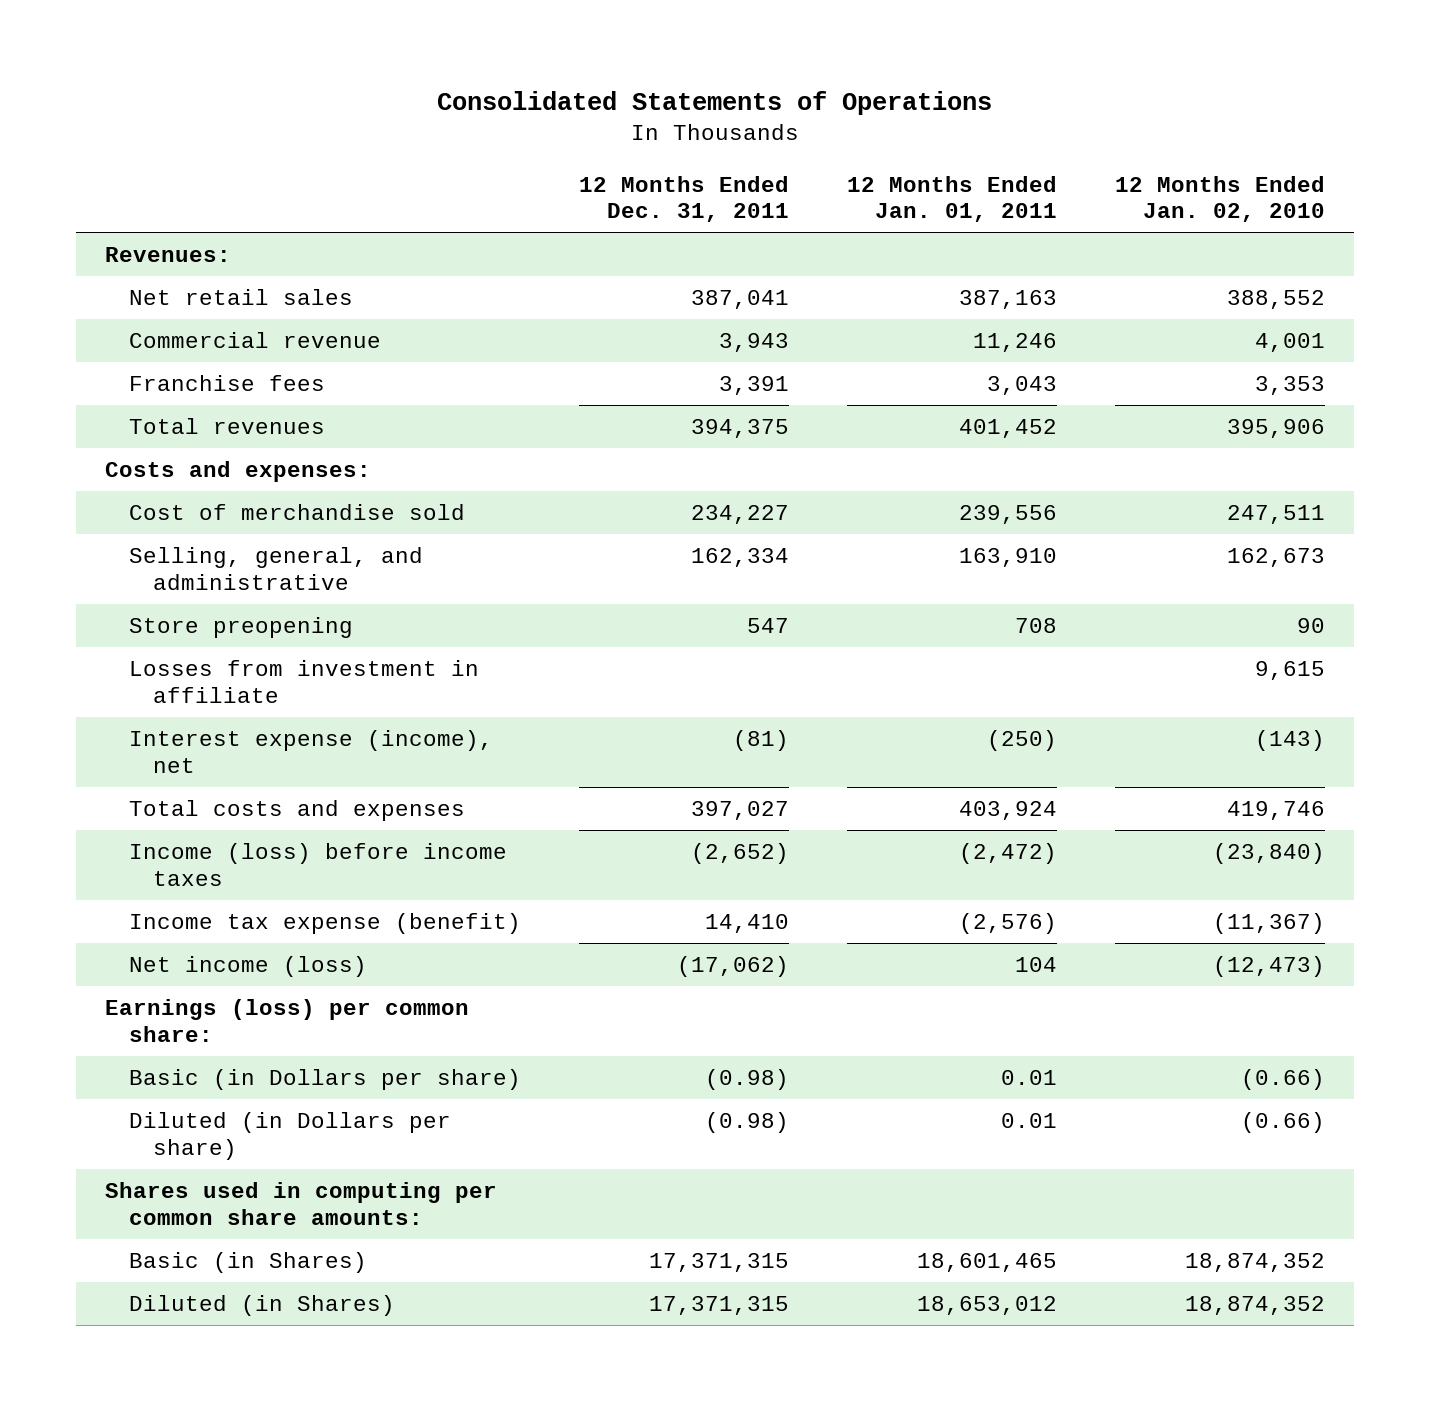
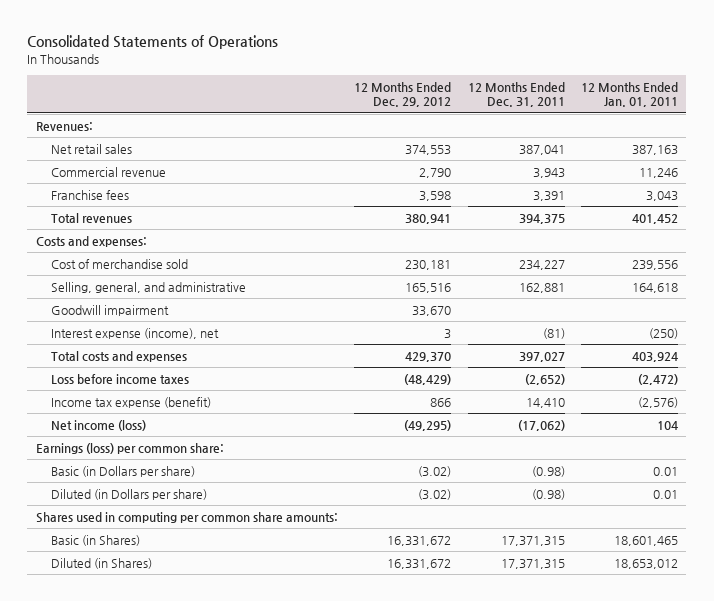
[1115,175,1326,223] 12 Months Ended Jan. 02, 2010 -> none
none -> [354,81,452,108] 12 Months Ended Dec. 29, 2012
[128,616,353,638] Store preopening -> none
[128,659,479,703] Losses from investment in affiliate -> none
[691,547,790,567] 162,334 -> [518,282,565,293] 162,881
[959,547,1058,567] 163,910 -> [632,282,679,293] 164,618
none -> [50,304,169,316] Goodwill impairment
[128,842,507,886] Income (loss) before income taxes -> [50,373,189,384] Loss before income taxes

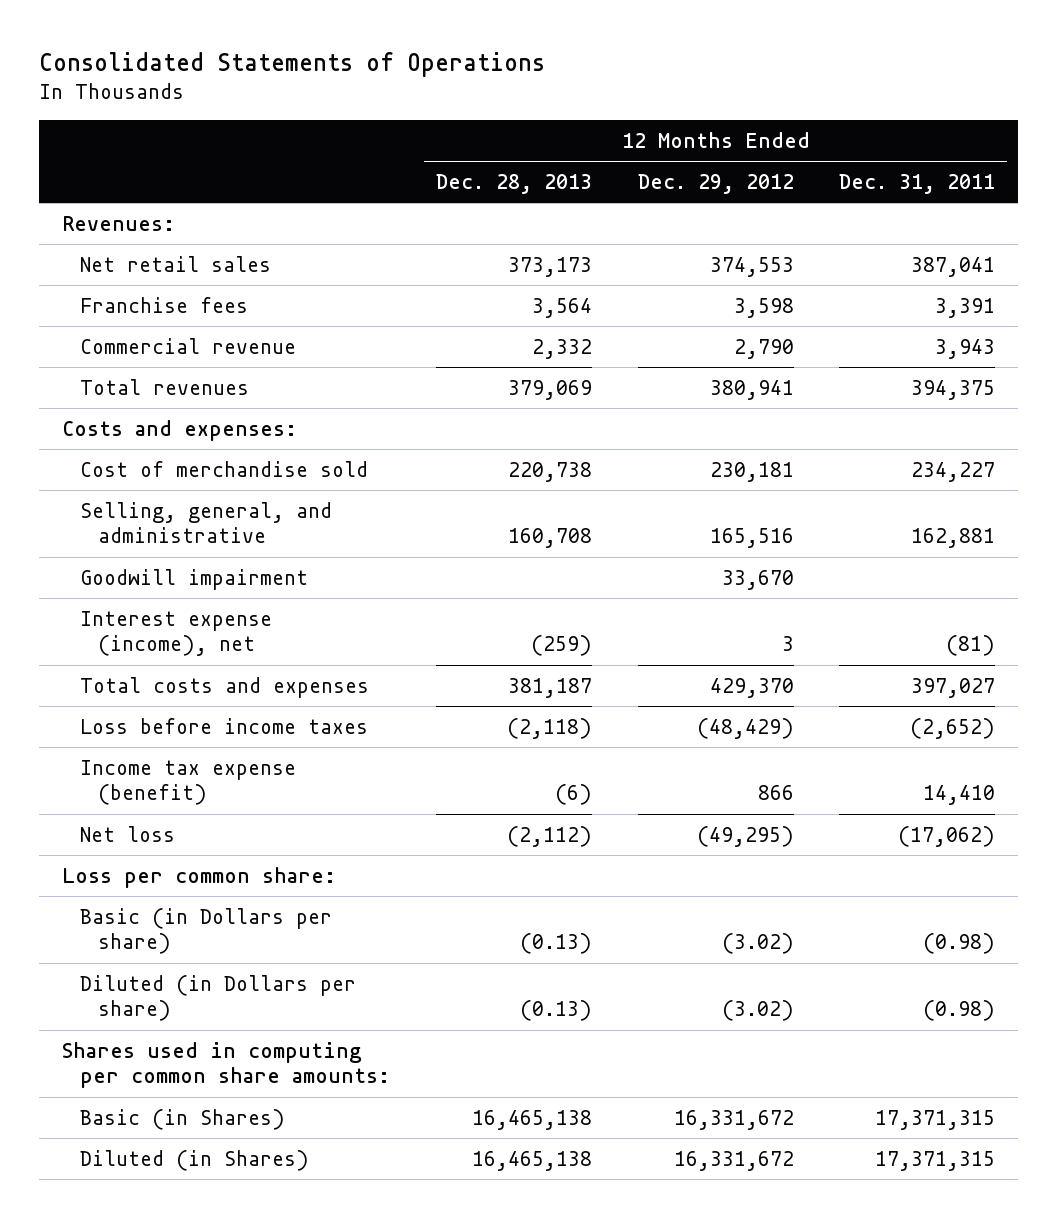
[581,81,679,108] 12 Months Ended Jan. 01, 2011 -> none
none -> [435,174,592,195] Dec. 28, 2013
[50,166,166,177] Commercial revenue -> [80,337,297,354] Commercial revenue
[50,419,146,431] Net income (loss) -> [80,825,176,842] Net loss
[35,442,224,454] Earnings (loss) per common share: -> [61,866,336,888] Loss per common share:

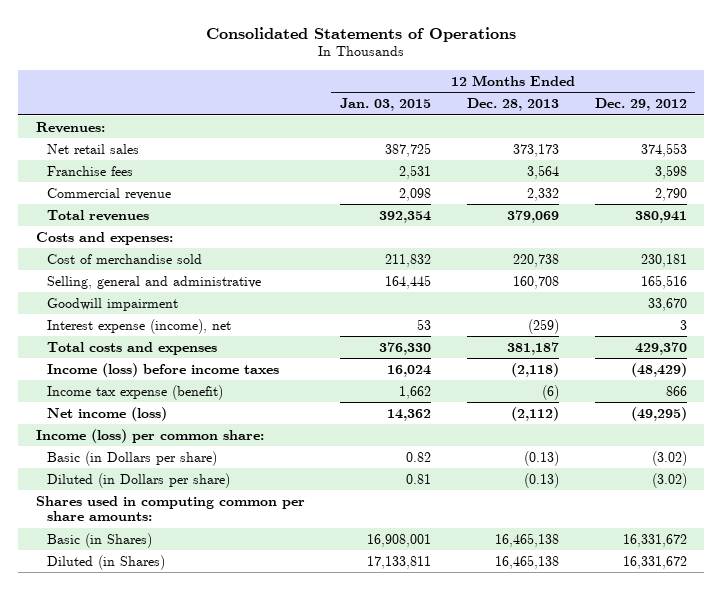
[839,174,996,195] Dec. 31, 2011 -> none
none -> [340,98,432,112] Jan. 03, 2015
[80,501,333,544] Selling, general, and administrative -> [47,275,262,289] Selling, general and administrative
[80,717,369,734] Loss before income taxes -> [47,362,280,377] Income (loss) before income taxes
[80,825,176,842] Net loss -> [47,406,168,421] Net income (loss)
[61,866,336,888] Loss per common share: -> [35,428,264,443] Income (loss) per common share:
[61,1041,391,1089] Shares used in computing per common share amounts: -> [35,495,305,522] Shares used in computing common per share amounts:

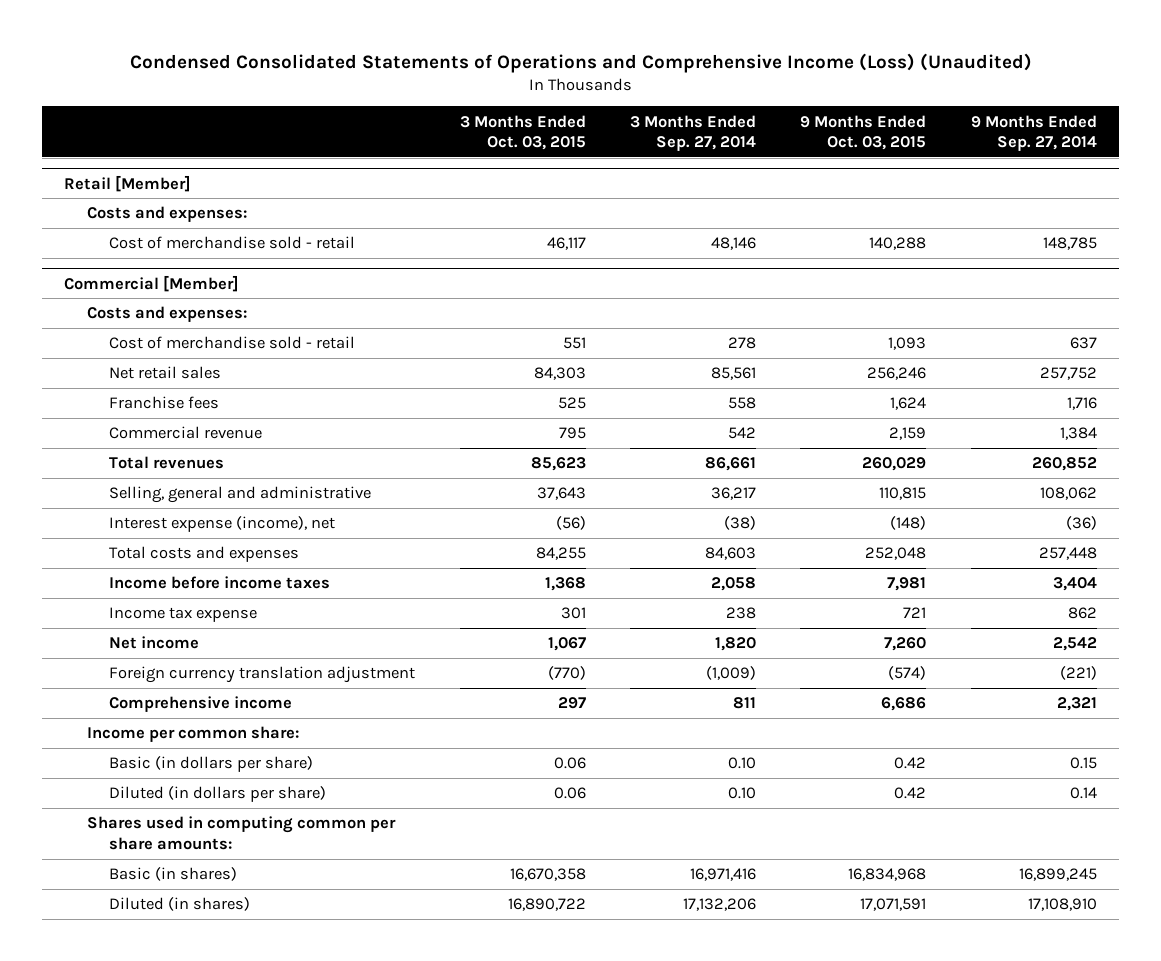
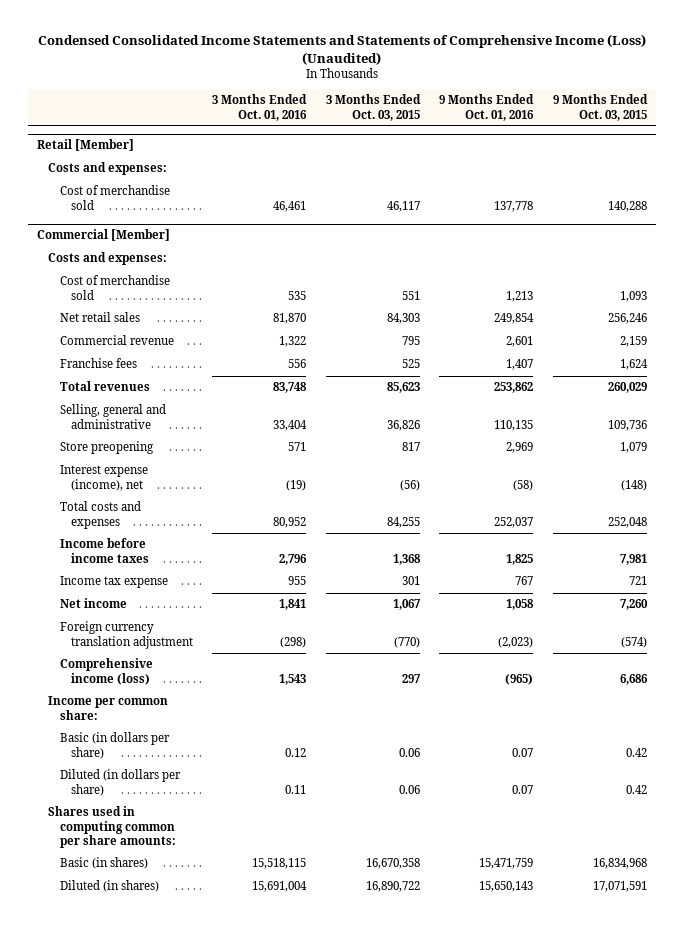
[129,52,1032,73] Condensed Consolidated Statements of Operations and Comprehensive Income (Loss) (Unaudited) -> [37,34,646,65] Condensed Consolidated Income Statements and Statements of Comprehensive Income (Loss) (Unaudited)
[629,114,756,151] 3 Months Ended Sep. 27, 2014 -> none
[970,114,1097,151] 9 Months Ended Sep. 27, 2014 -> none
none -> [212,94,308,121] 3 Months Ended Oct. 01, 2016
none -> [439,94,535,121] 9 Months Ended Oct. 01, 2016
[109,236,356,250] Cost of merchandise sold - retail -> [59,185,170,210] Cost of merchandise sold
[109,336,356,350] Cost of merchandise sold - retail -> [59,275,170,300] Cost of merchandise sold
[109,396,220,410] Franchise fees -> [59,358,137,369] Franchise fees
[536,487,586,501] 37,643 -> [386,419,420,431] 36,826
[879,487,927,501] 110,815 -> [607,419,647,431] 109,736
none -> [59,441,154,455] Store preopening
[109,696,293,713] Comprehensive income -> [59,658,153,685] Comprehensive income (loss)

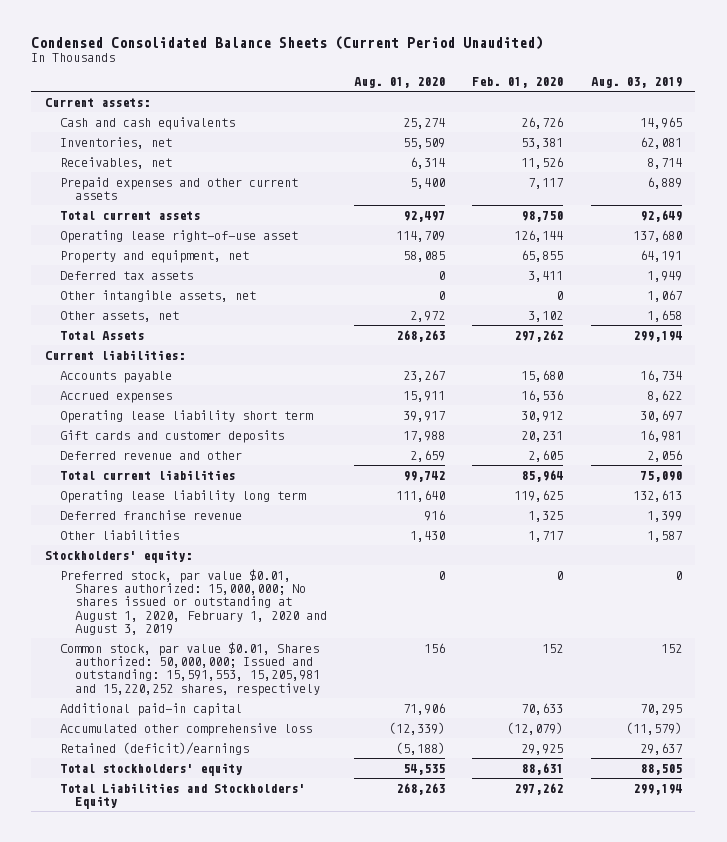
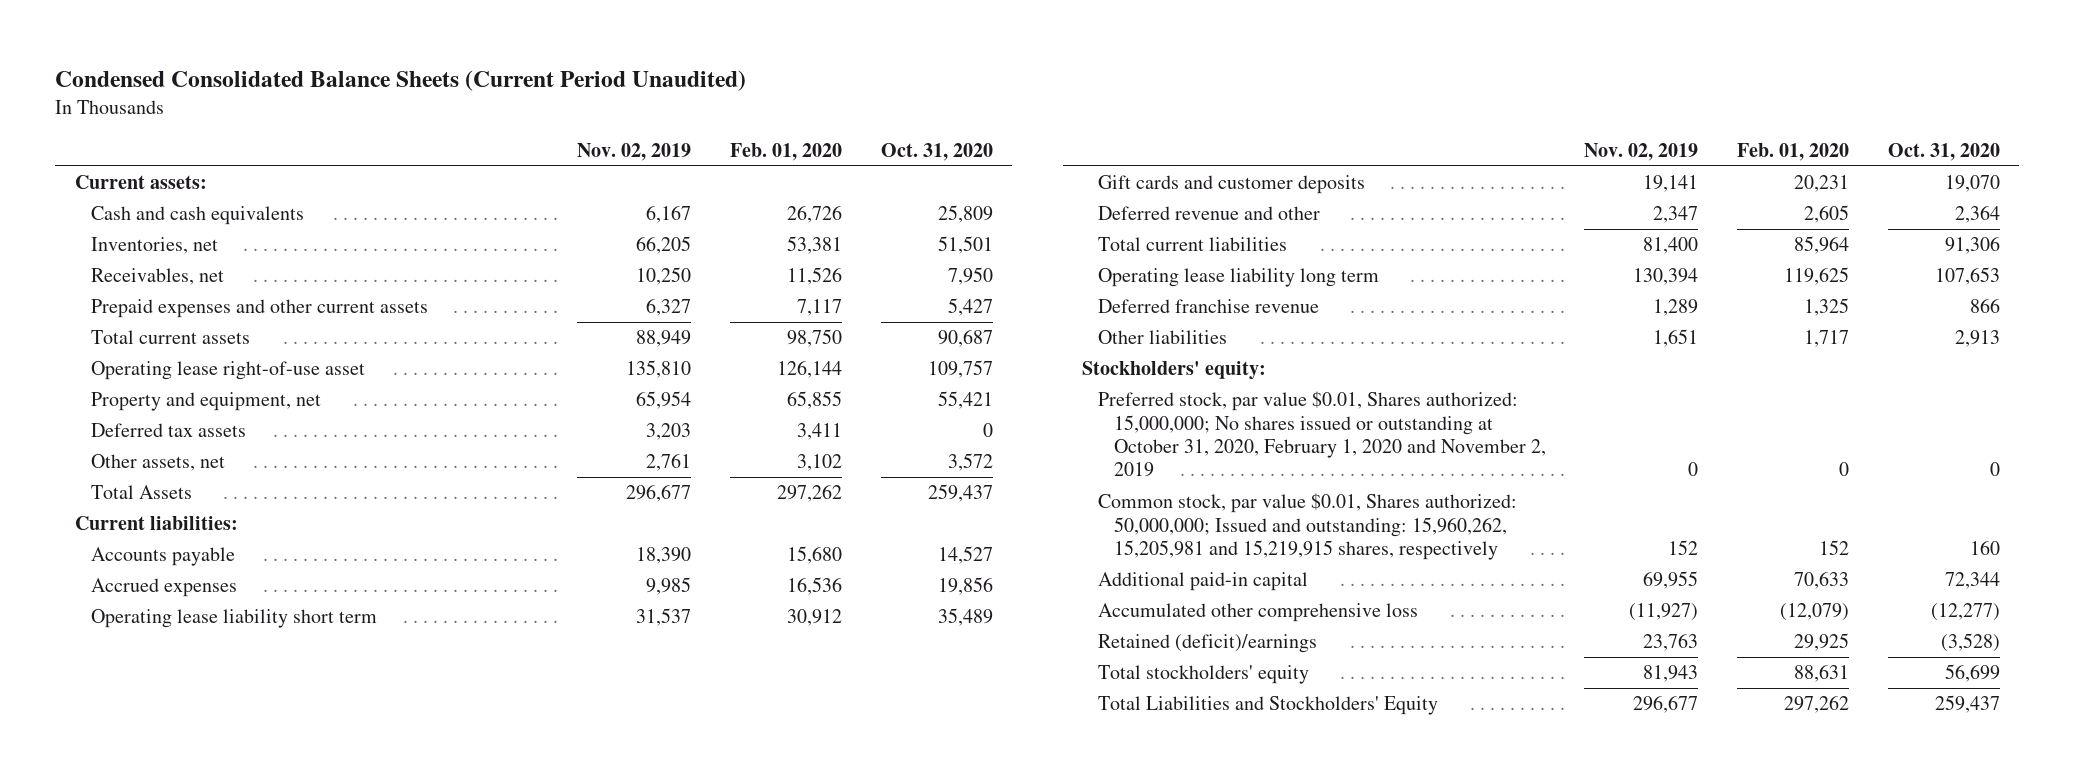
[353,77,445,89] Aug. 01, 2020 -> none
[590,77,682,89] Aug. 03, 2019 -> none
none -> [577,142,692,161] Nov. 02, 2019
none -> [880,142,993,161] Oct. 31, 2020
[59,289,256,302] Other intangible assets, net -> none
[59,568,327,636] Preferred stock, par value $0.01, Shares authorized: 15,000,000; No shares issued or outstanding at August 1, 2020, February 1, 2020 and August 3, 2019 -> [1097,391,1546,478] Preferred stock, par value $0.01, Shares authorized: 15,000,000; No shares issued or outstanding at October 31, 2020, February 1, 2020 and November 2, 2019
[59,641,320,696] Common stock, par value $0.01, Shares authorized: 50,000,000; Issued and outstanding: 15,591,553, 15,205,981 and 15,220,252 shares, respectively -> [1097,493,1517,561] Common stock, par value $0.01, Shares authorized: 50,000,000; Issued and outstanding: 15,960,262, 15,205,981 and 15,219,915 shares, respectively

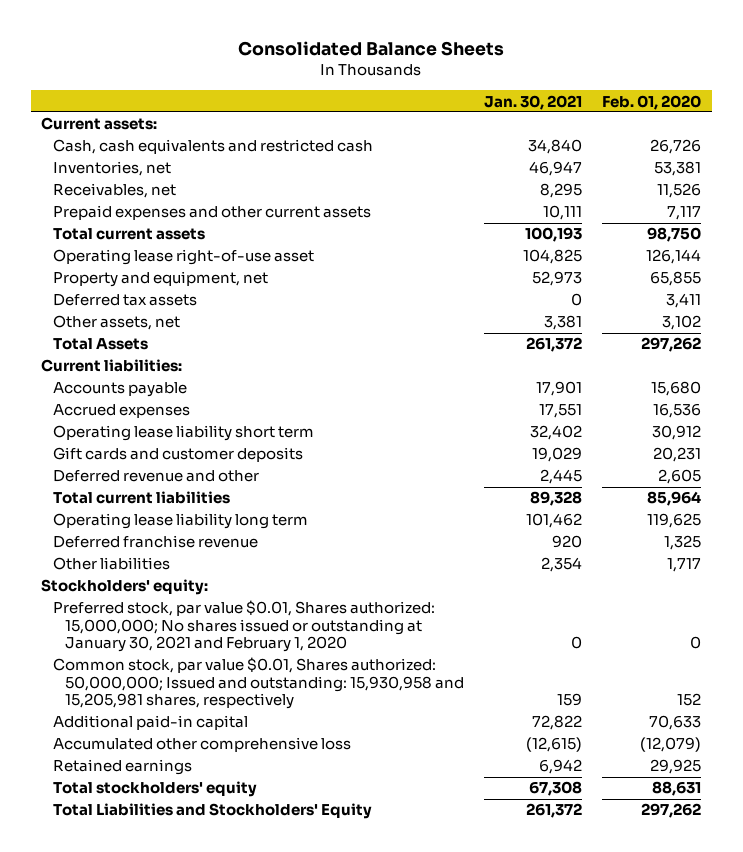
[55,69,747,91] Condensed Consolidated Balance Sheets (Current Period Unaudited) -> [238,40,505,56] Consolidated Balance Sheets
[577,142,692,161] Nov. 02, 2019 -> none
[880,142,993,161] Oct. 31, 2020 -> none
none -> [484,94,583,110] Jan. 30, 2021
[90,206,304,226] Cash and cash equivalents -> [53,139,374,155] Cash, cash equivalents and restricted cash
[1097,391,1546,478] Preferred stock, par value $0.01, Shares authorized: 15,000,000; No shares issued or outstanding at October 31, 2020, February 1, 2020 and November 2, 2019 -> [53,600,436,653] Preferred stock, par value $0.01, Shares authorized: 15,000,000; No shares issued or outstanding at January 30, 2021 and February 1, 2020
[1097,493,1517,561] Common stock, par value $0.01, Shares authorized: 50,000,000; Issued and outstanding: 15,960,262, 15,205,981 and 15,219,915 shares, respectively -> [53,657,465,710] Common stock, par value $0.01, Shares authorized: 50,000,000; Issued and outstanding: 15,930,958 and 15,205,981 shares, respectively
[1097,634,1317,654] Retained (deficit)/earnings -> [53,759,193,776] Retained earnings

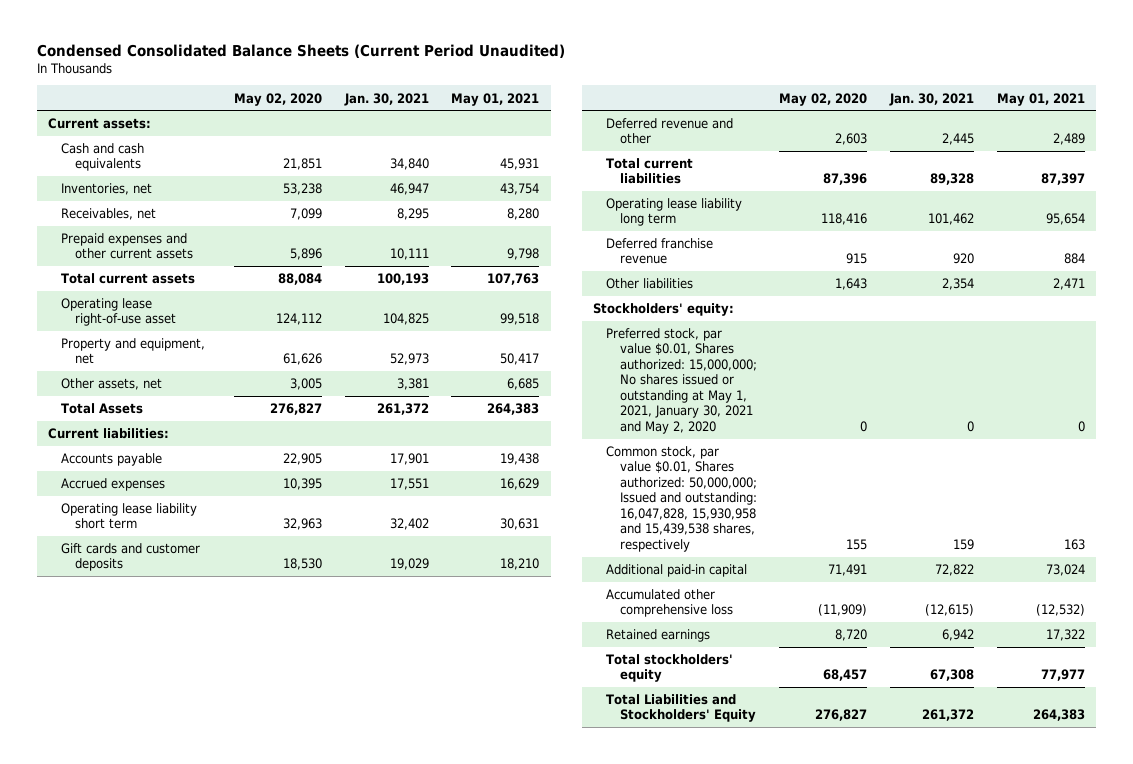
[238,40,505,56] Consolidated Balance Sheets -> [36,44,565,59] Condensed Consolidated Balance Sheets (Current Period Unaudited)
[602,94,702,110] Feb. 01, 2020 -> none
none -> [234,92,323,106] May 02, 2020
none -> [451,92,540,106] May 01, 2021
[53,139,374,155] Cash, cash equivalents and restricted cash -> [61,143,145,172] Cash and cash equivalents
[53,294,198,307] Deferred tax assets -> none
[53,600,436,653] Preferred stock, par value $0.01, Shares authorized: 15,000,000; No shares issued or outstanding at January 30, 2021 and February 1, 2020 -> [606,328,757,434] Preferred stock, par value $0.01, Shares authorized: 15,000,000; No shares issued or outstanding at May 1, 2021, January 30, 2021 and May 2, 2020
[53,657,465,710] Common stock, par value $0.01, Shares authorized: 50,000,000; Issued and outstanding: 15,930,958 and 15,205,981 shares, respectively -> [606,446,757,552] Common stock, par value $0.01, Shares authorized: 50,000,000; Issued and outstanding: 16,047,828, 15,930,958 and 15,439,538 shares, respectively

